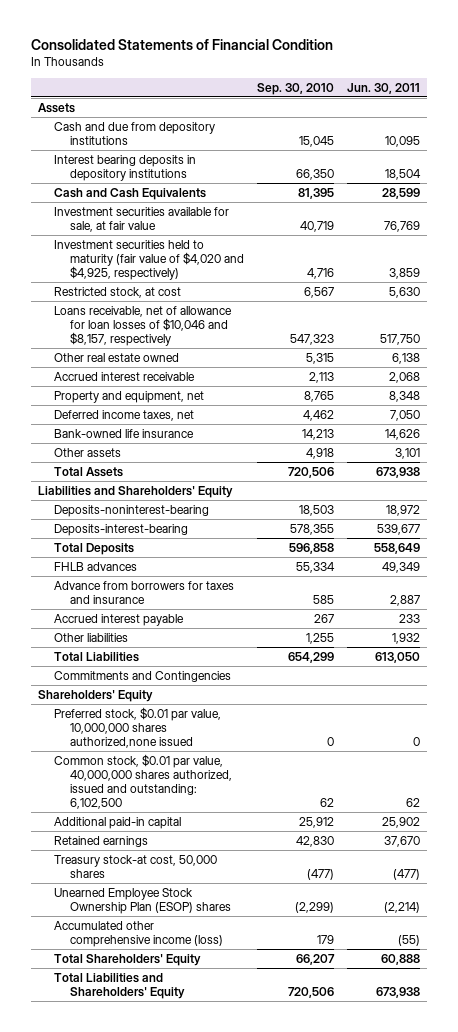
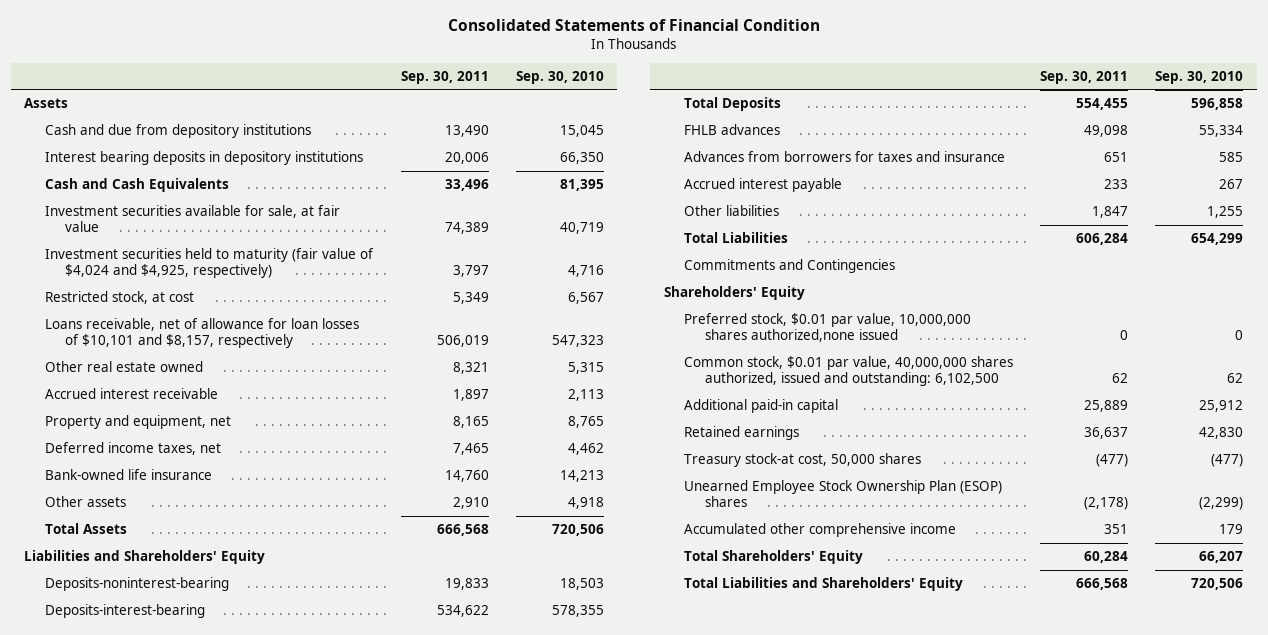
[347,82,421,94] Jun. 30, 2011 -> none
none -> [400,70,489,84] Sep. 30, 2011
[53,239,245,280] Investment securities held to maturity (fair value of $4,020 and $4,925, respectively) -> [44,248,374,279] Investment securities held to maturity (fair value of $4,024 and $4,925, respectively)
[53,305,232,346] Loans receivable, net of allowance for loan losses of $10,046 and $8,157, respectively -> [44,318,359,349] Loans receivable, net of allowance for loan losses of $10,101 and $8,157, respectively
[53,580,234,604] Advance from borrowers for taxes and insurance -> [684,151,1006,163] Advances from borrowers for taxes and insurance
[53,920,224,947] Accumulated other comprehensive income (loss) -> [684,523,957,538] Accumulated other comprehensive income

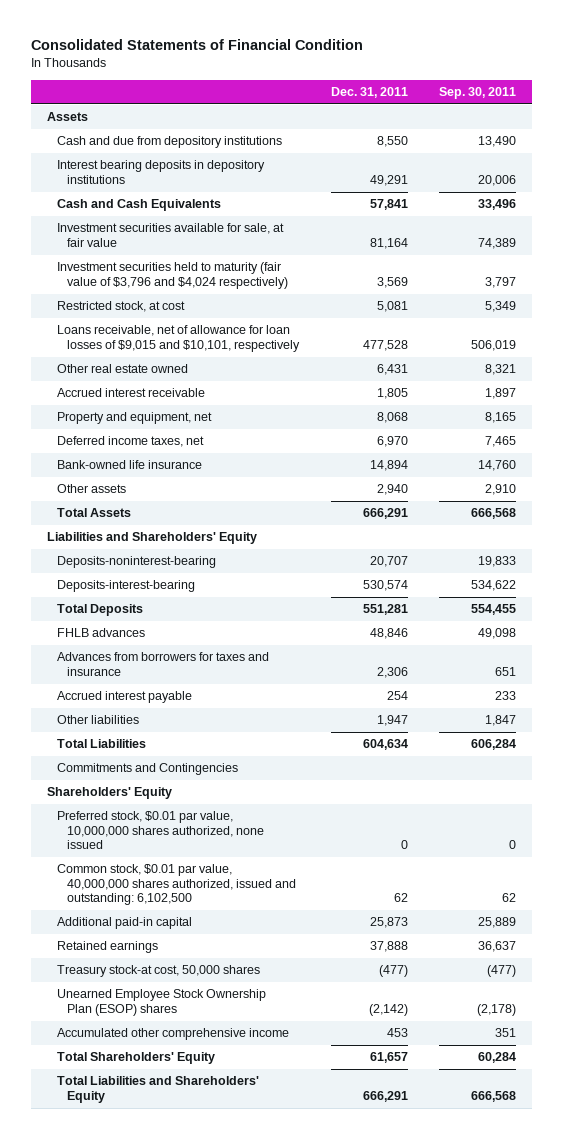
[515,70,604,84] Sep. 30, 2010 -> none
none -> [330,87,408,99] Dec. 31, 2011
[44,248,374,279] Investment securities held to maturity (fair value of $4,024 and $4,925, respectively) -> [56,262,289,289] Investment securities held to maturity (fair value of $3,796 and $4,024 respectively)
[44,318,359,349] Loans receivable, net of allowance for loan losses of $10,101 and $8,157, respectively -> [56,325,301,352] Loans receivable, net of allowance for loan losses of $9,015 and $10,101, respectively
[684,313,972,343] Preferred stock, $0.01 par value, 10,000,000 shares authorized,none issued -> [56,811,265,850] Preferred stock, $0.01 par value, 10,000,000 shares authorized, none issued

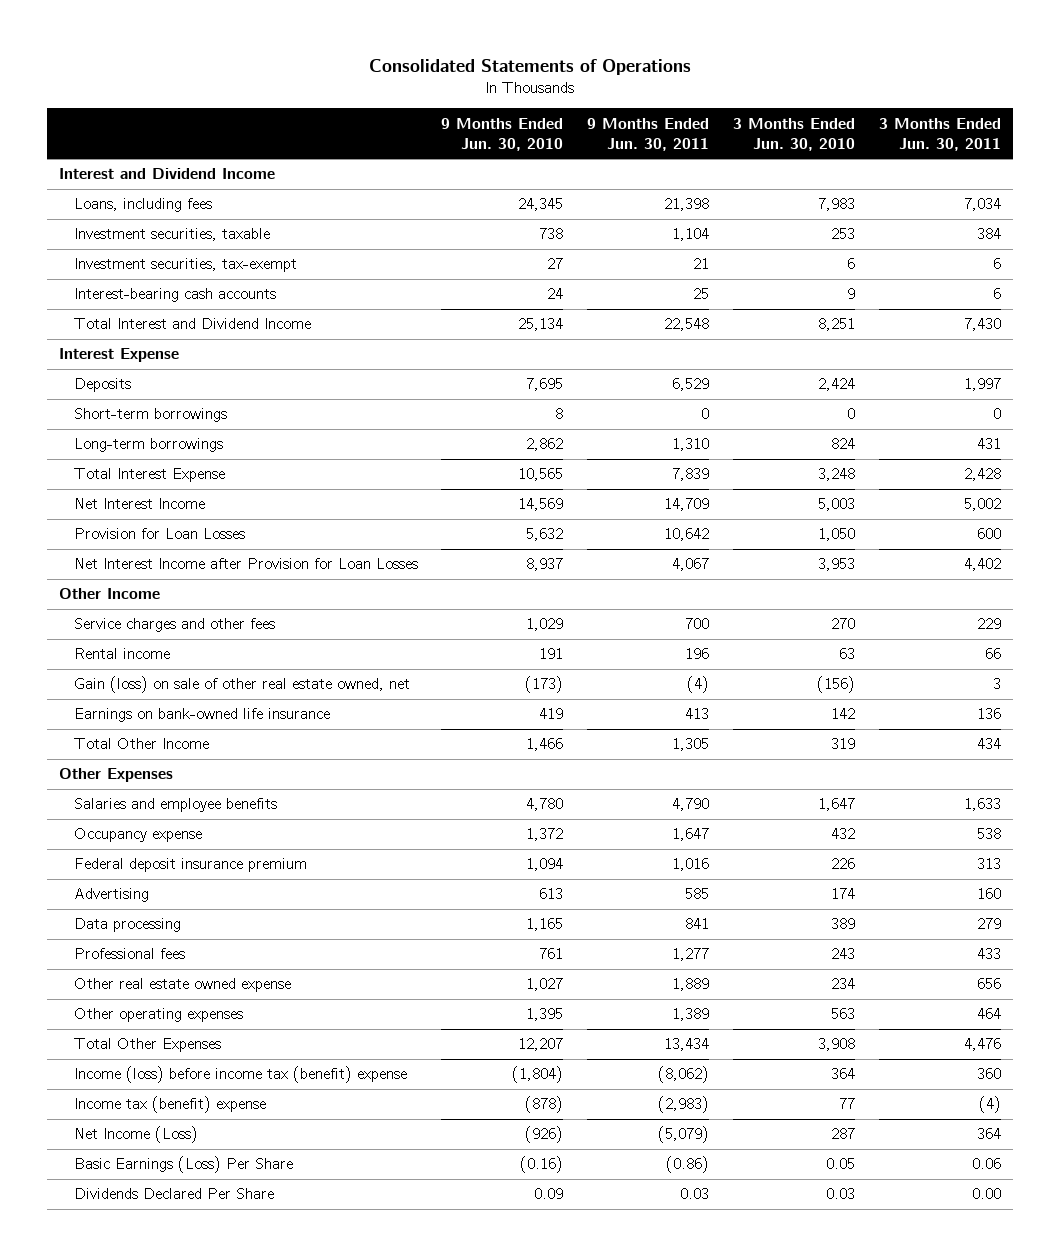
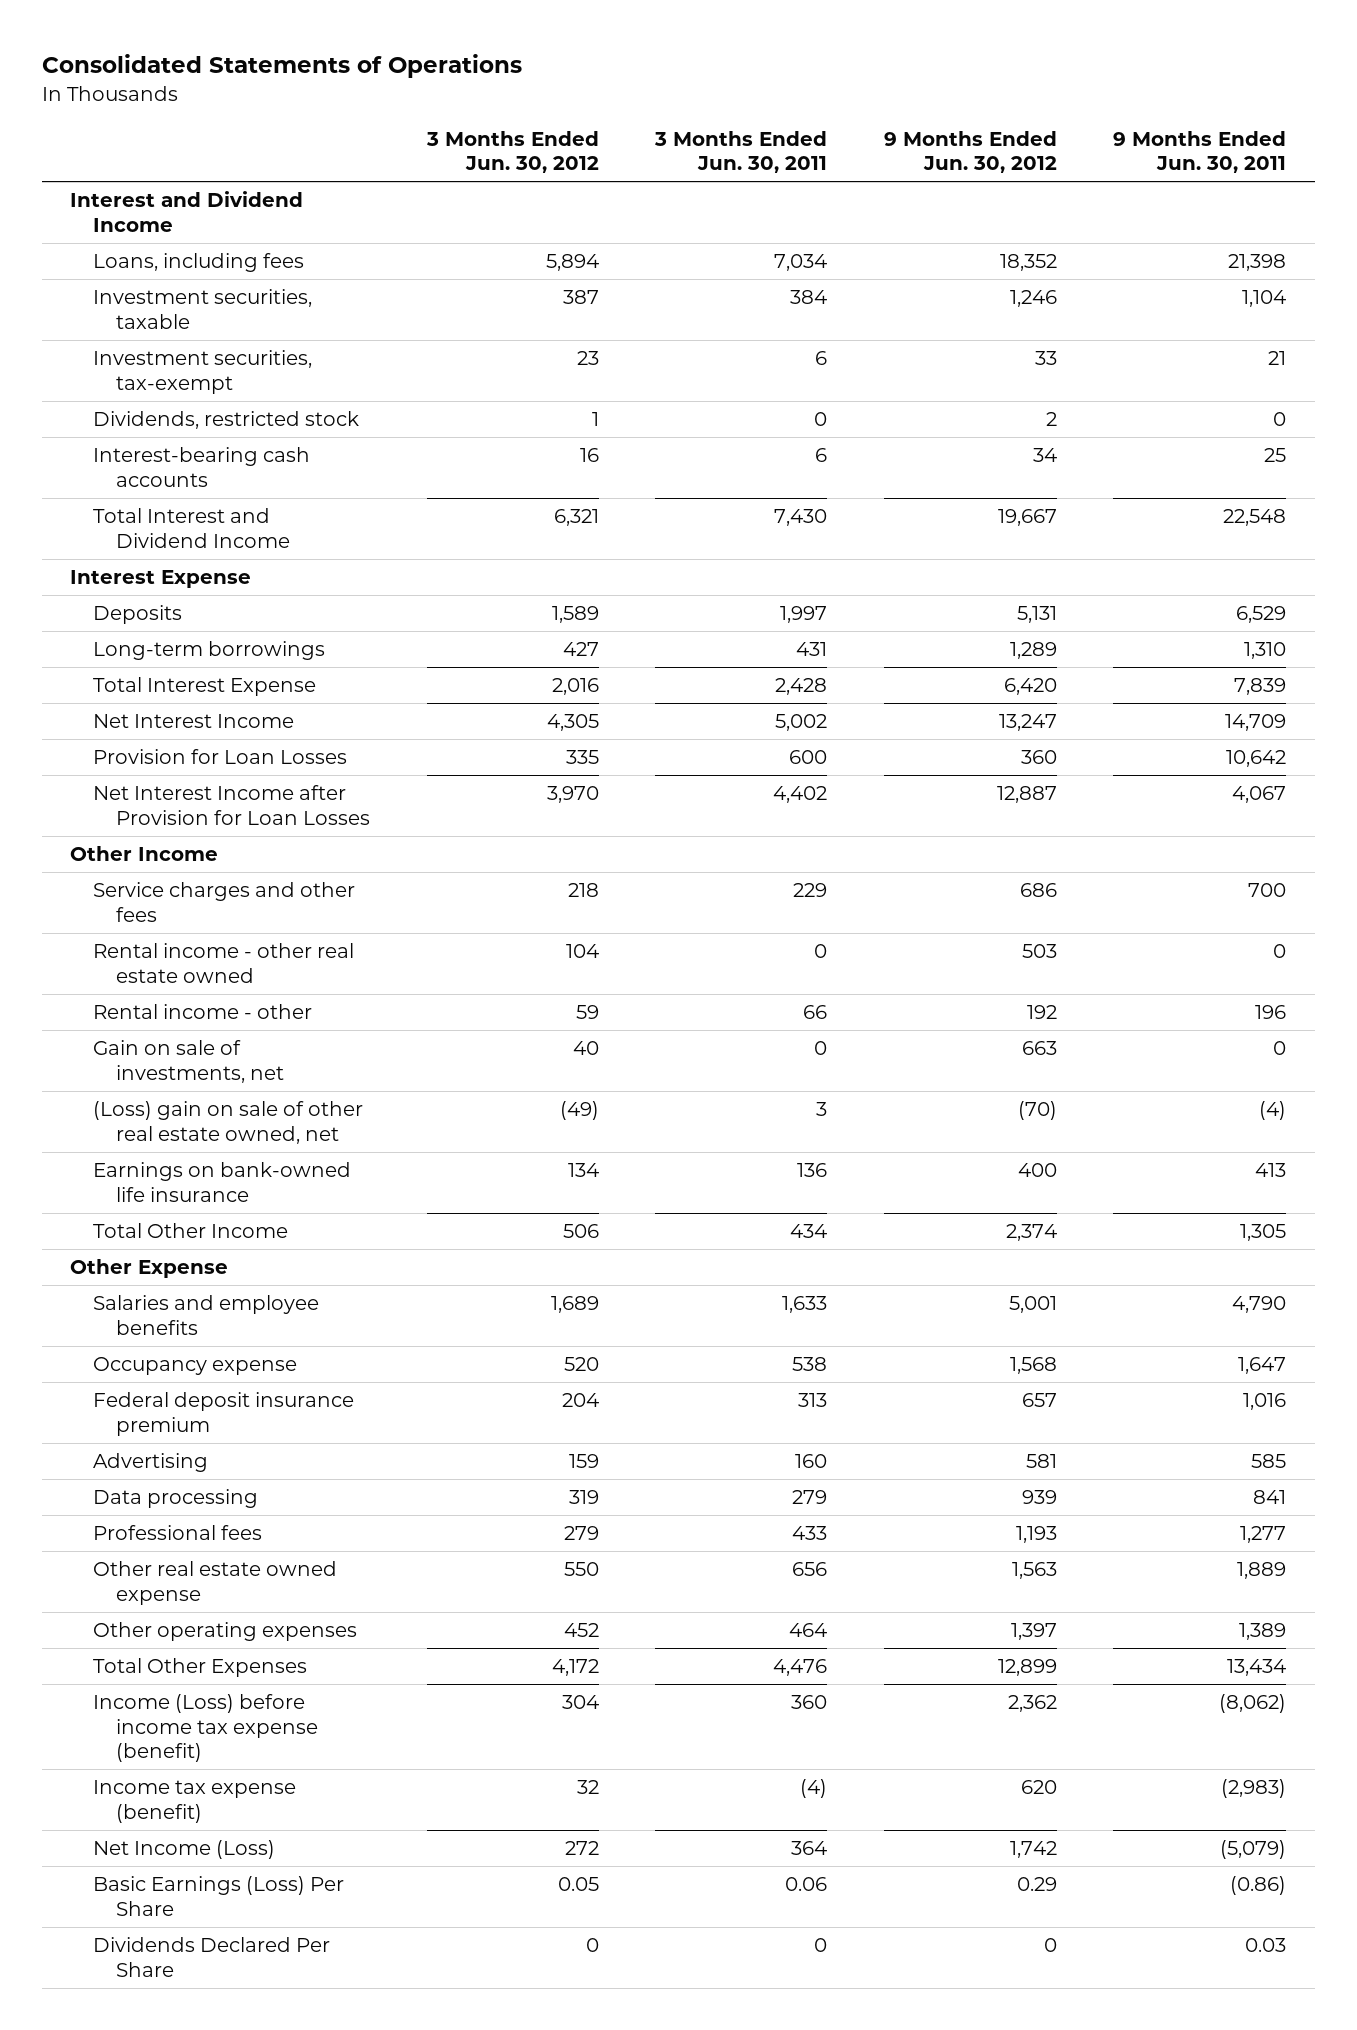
[441,117,564,151] 9 Months Ended Jun. 30, 2010 -> none
[732,117,855,151] 3 Months Ended Jun. 30, 2010 -> none
none -> [425,131,599,174] 3 Months Ended Jun. 30, 2012
none -> [883,131,1057,174] 9 Months Ended Jun. 30, 2012
none -> [93,411,360,430] Dividends, restricted stock
[73,408,227,423] Short-term borrowings -> none
[73,648,170,660] Rental income -> [93,943,355,983] Rental income - other real estate owned
[685,648,710,660] 196 -> [1273,944,1287,959] 0
[984,648,1001,660] 66 -> [814,944,828,959] 0
none -> [93,1004,313,1020] Rental income - other
none -> [93,1040,285,1083] Gain on sale of investments, net
[73,676,410,694] Gain (loss) on sale of other real estate owned, net -> [93,1101,364,1144] (Loss) gain on sale of other real estate owned, net
[59,768,174,783] Other Expenses -> [70,1259,229,1279] Other Expense
[73,1066,407,1084] Income (loss) before income tax (benefit) expense -> [93,1694,319,1762] Income (Loss) before income tax expense (benefit)
[73,1096,266,1114] Income tax (benefit) expense -> [93,1780,297,1823] Income tax expense (benefit)
[971,1188,1001,1200] 0.00 -> [814,1938,828,1953] 0

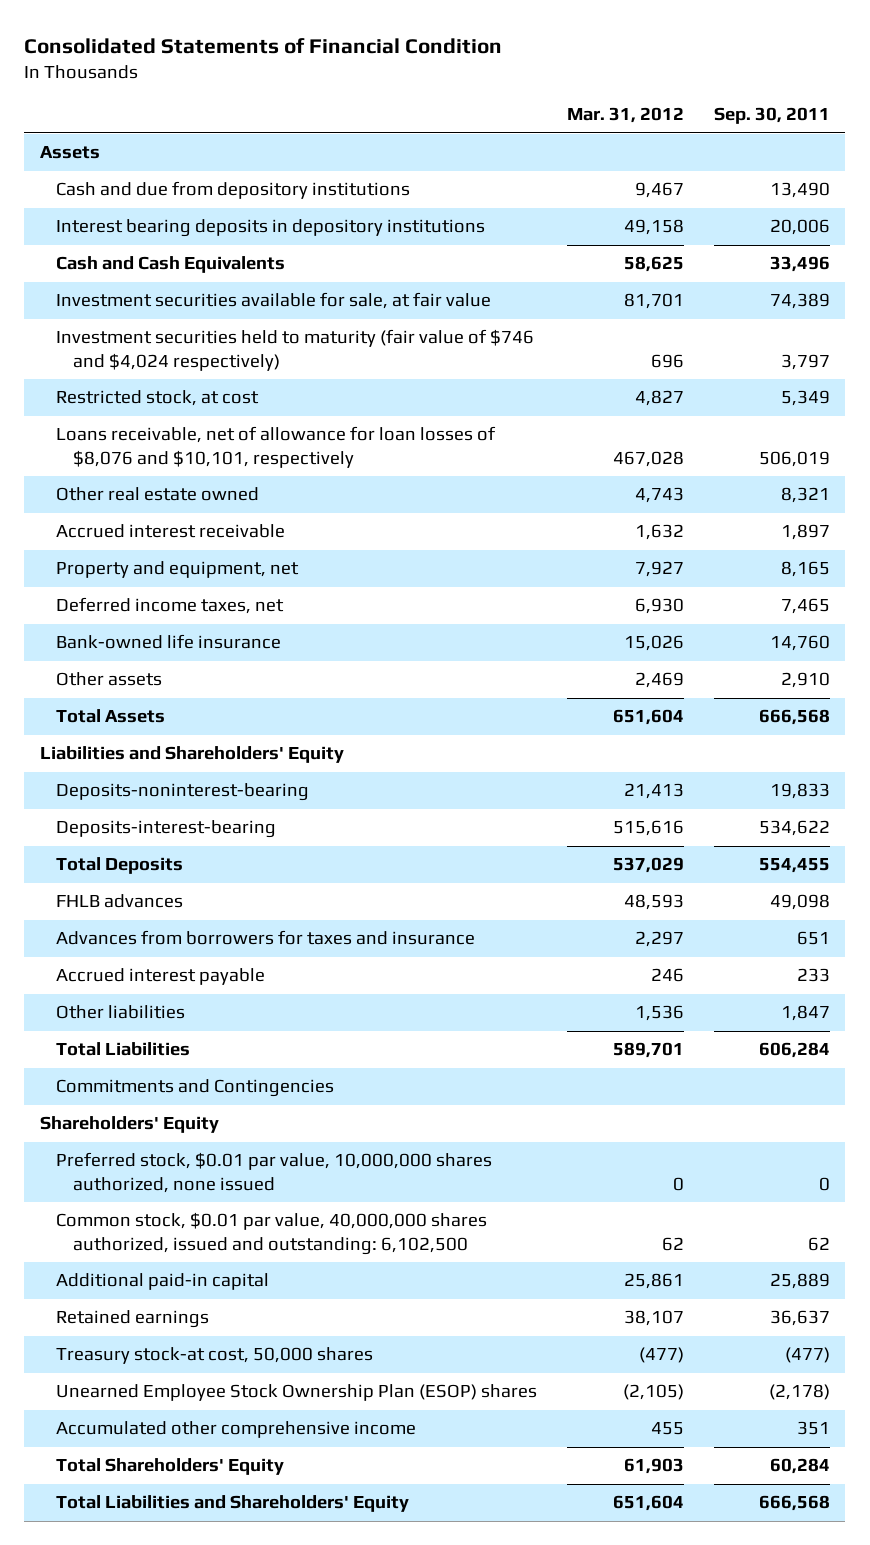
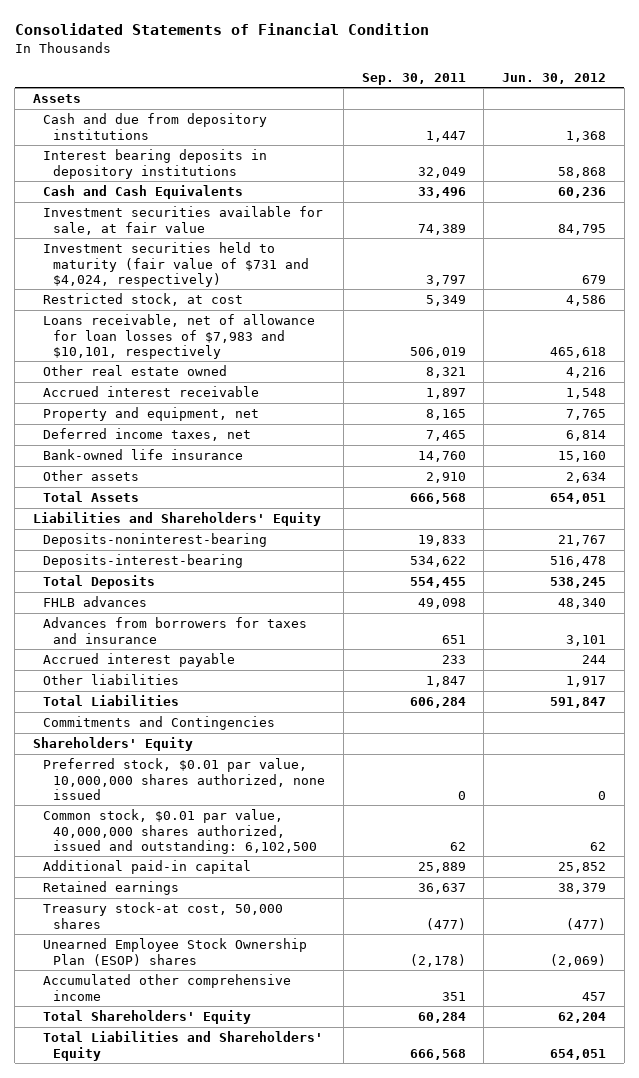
[567,107,685,124] Mar. 31, 2012 -> none
none -> [502,72,607,84] Jun. 30, 2012
[770,182,831,199] 13,490 -> [425,130,466,142] 1,447
[770,219,831,236] 20,006 -> [417,166,466,178] 32,049
[56,329,535,371] Investment securities held to maturity (fair value of $746 and $4,024 respectively) -> [43,242,310,287] Investment securities held to maturity (fair value of $731 and $4,024, respectively)
[56,426,497,468] Loans receivable, net of allowance for loan losses of $8,076 and $10,101, respectively -> [43,314,316,359] Loans receivable, net of allowance for loan losses of $7,983 and $10,101, respectively

